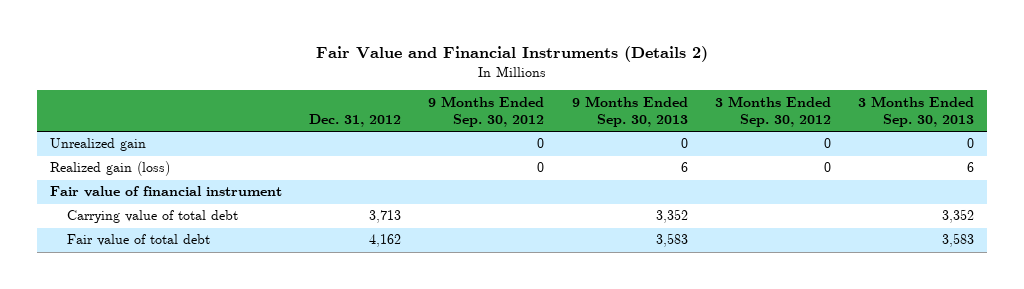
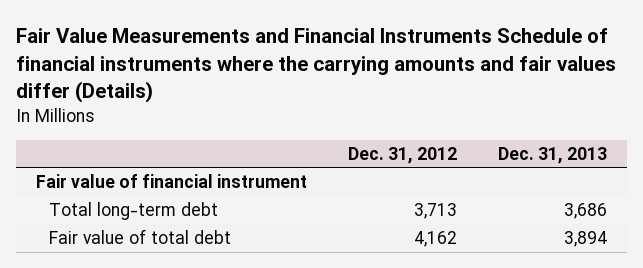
[316,46,709,63] Fair Value and Financial Instruments (Details 2) -> [15,28,616,104] Fair Value Measurements and Financial Instruments Schedule of financial instruments where the carrying amounts and fair values differ (Details)
[428,95,545,128] 9 Months Ended Sep. 30, 2012 -> none
[571,95,688,128] 9 Months Ended Sep. 30, 2013 -> none
[714,95,831,128] 3 Months Ended Sep. 30, 2012 -> none
[857,95,974,128] 3 Months Ended Sep. 30, 2013 -> none
none -> [497,146,607,164] Dec. 31, 2013
[50,138,147,152] Unrealized gain -> none
[50,161,171,177] Realized gain (loss) -> none
[67,210,239,224] Carrying value of total debt -> [48,202,218,221] Total long-term debt

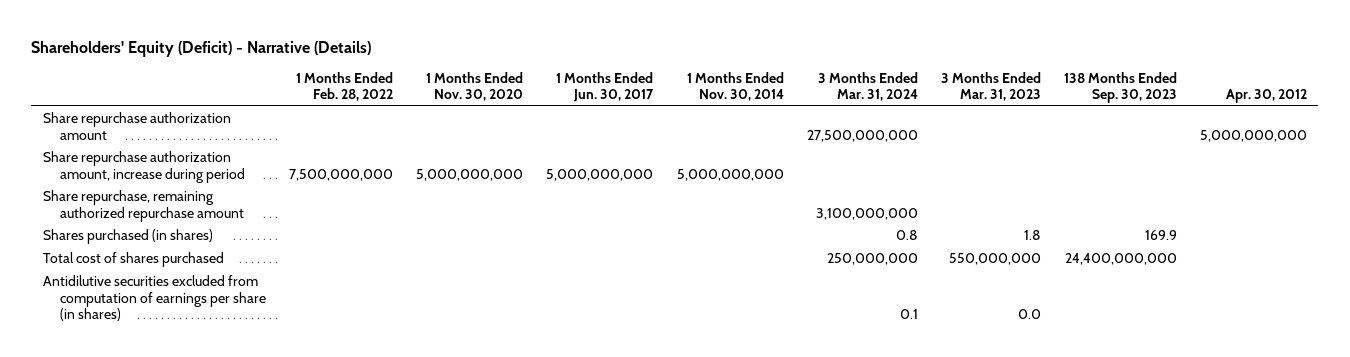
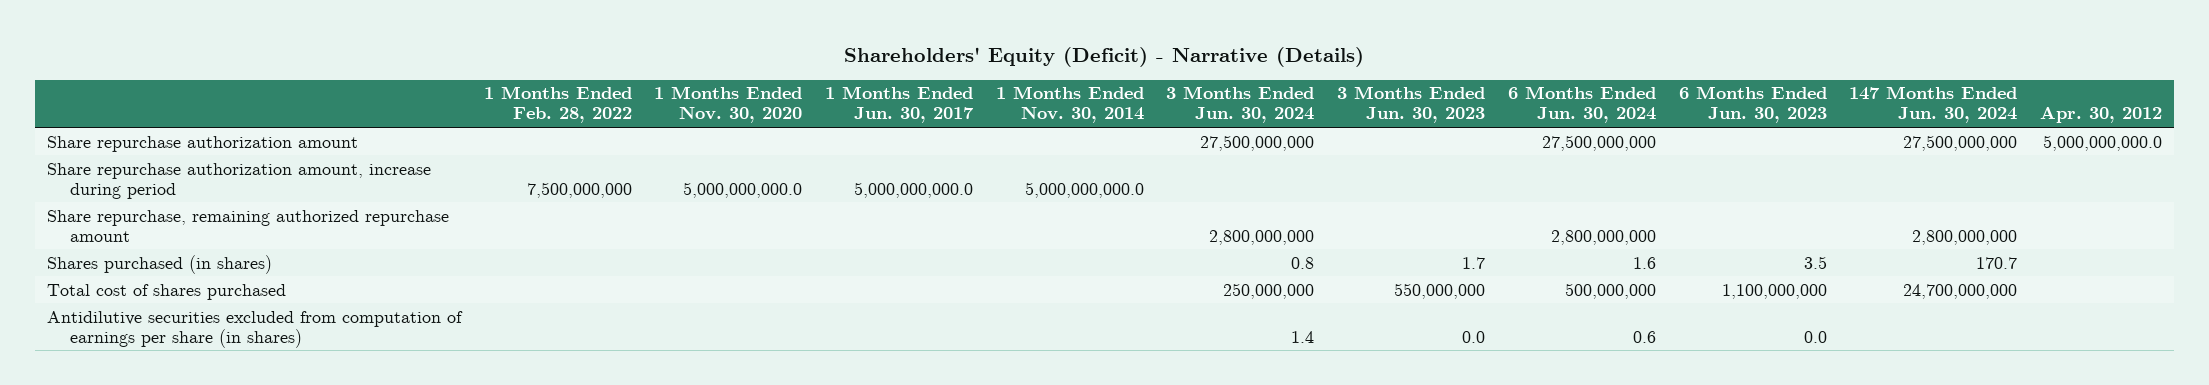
[817,71,918,102] 3 Months Ended Mar. 31, 2024 -> none
[940,71,1041,102] 3 Months Ended Mar. 31, 2023 -> none
[1063,71,1177,104] 138 Months Ended Sep. 30, 2023 -> none
none -> [1166,86,1315,124] 3 Months Ended Jun. 30, 2024
none -> [1337,86,1486,124] 3 Months Ended Jun. 30, 2023
none -> [1507,86,1656,124] 6 Months Ended Jun. 30, 2024
none -> [1678,86,1827,124] 6 Months Ended Jun. 30, 2023
none -> [1849,86,2018,124] 147 Months Ended Jun. 30, 2024
[1199,129,1307,142] 5,000,000,000 -> [2043,134,2163,151] 5,000,000,000.0
[416,168,524,181] 5,000,000,000 -> [683,181,803,198] 5,000,000,000.0
[546,168,654,181] 5,000,000,000 -> [854,181,974,198] 5,000,000,000.0
[676,168,784,181] 5,000,000,000 -> [1024,181,1144,198] 5,000,000,000.0

